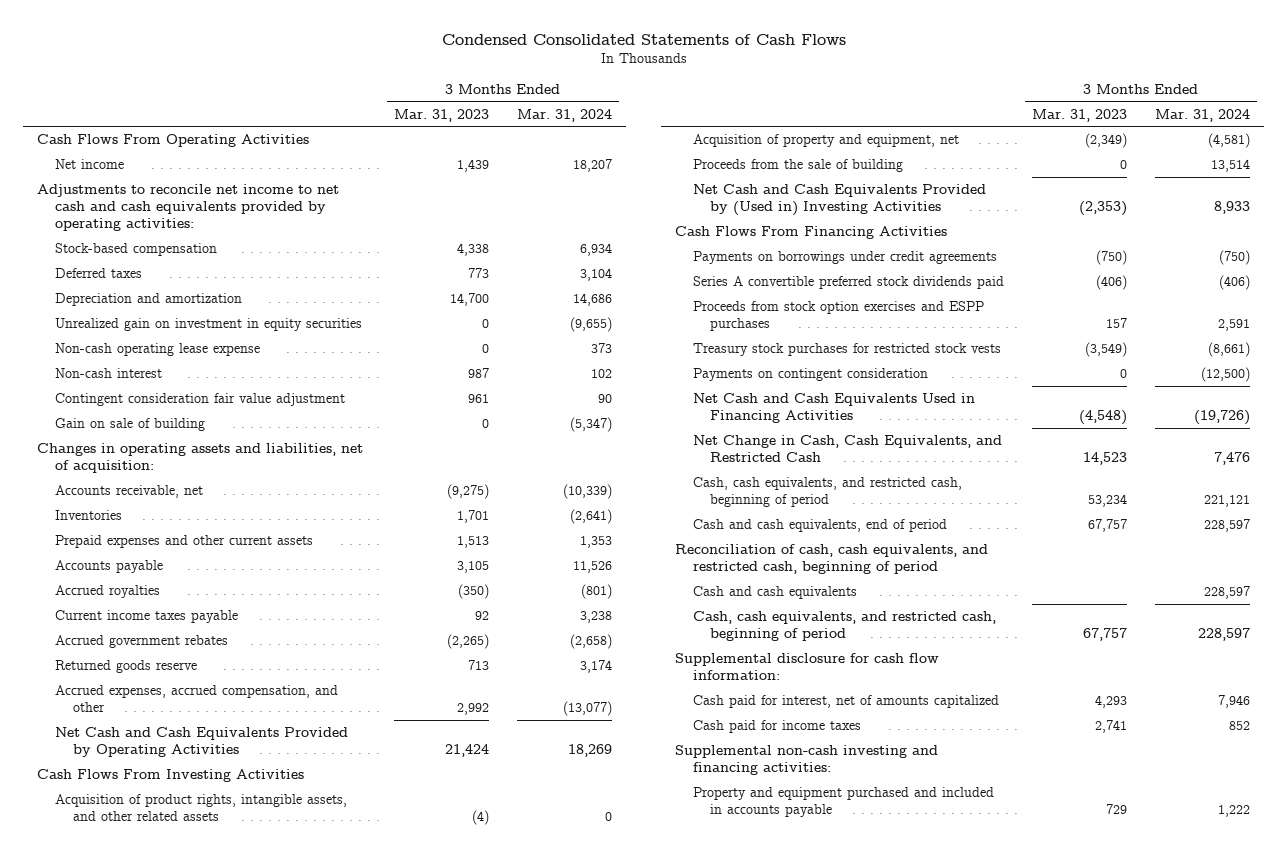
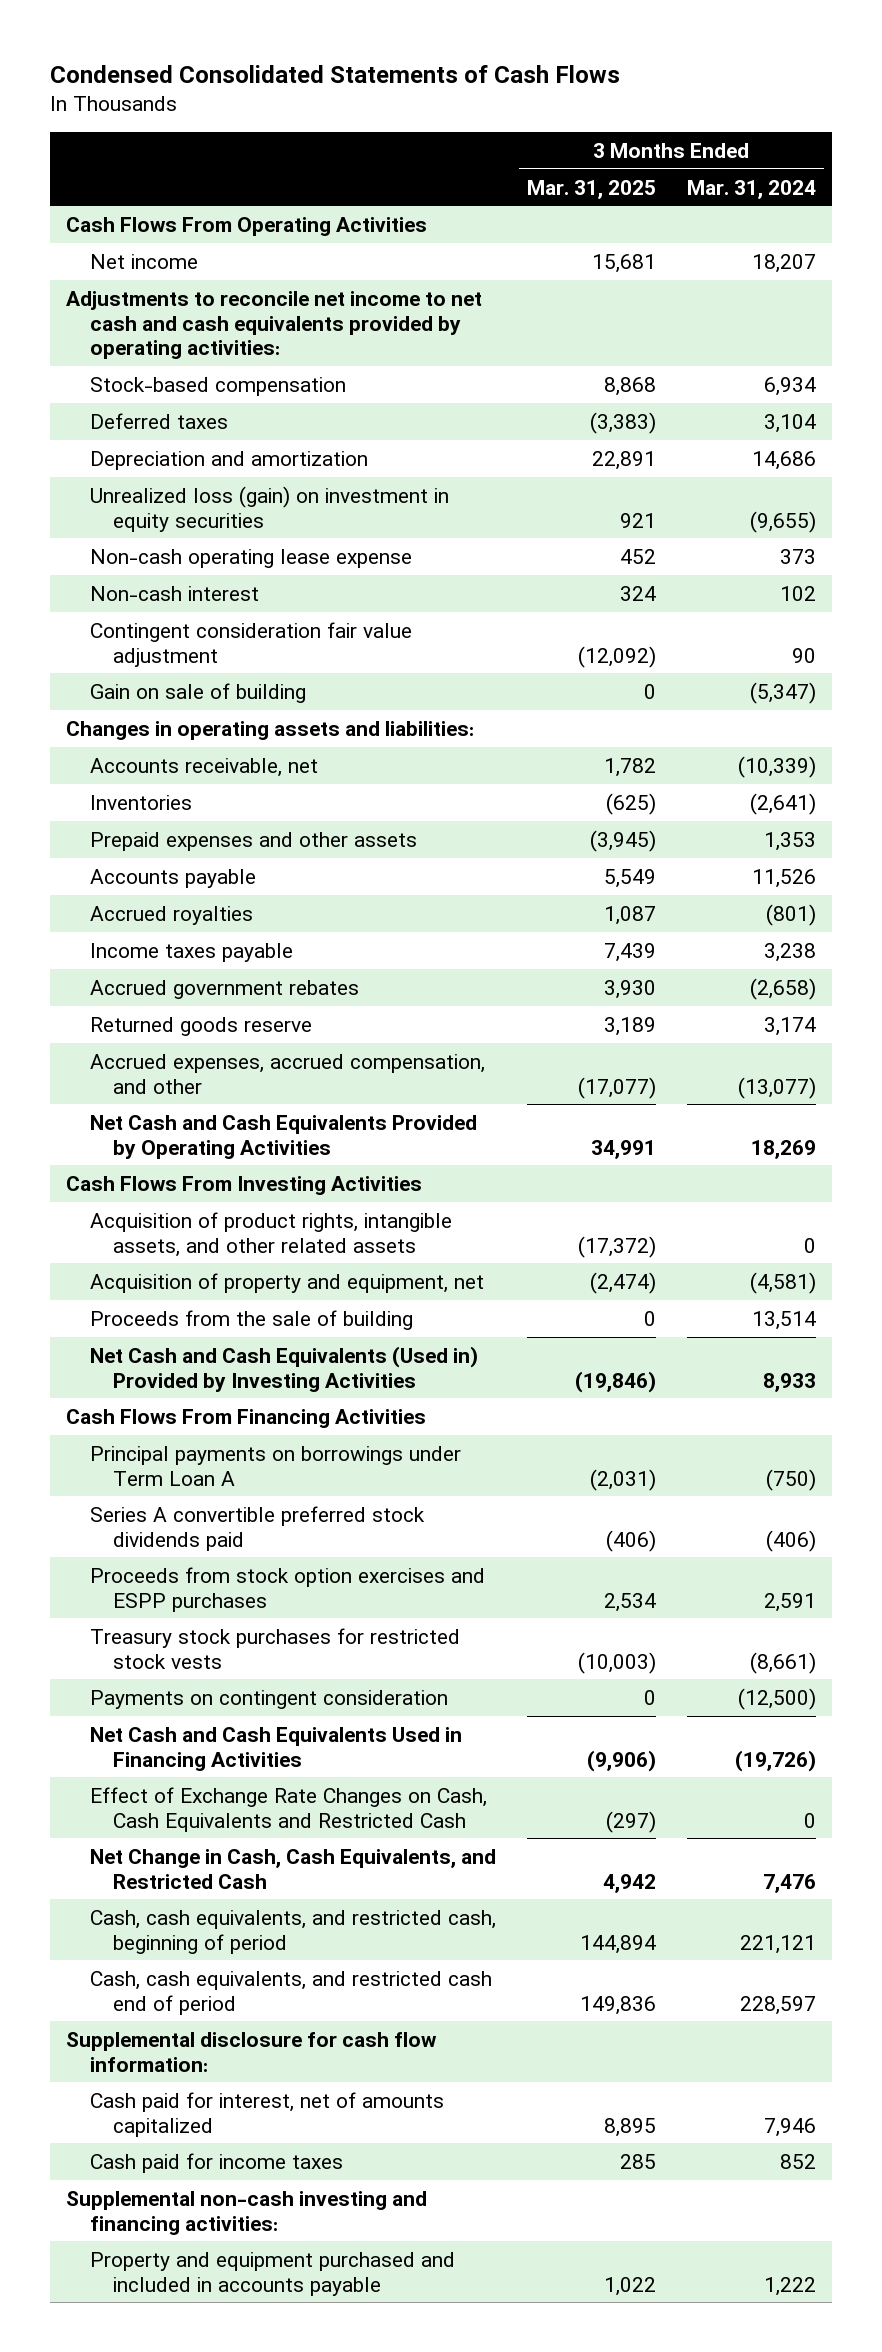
[394,108,490,122] Mar. 31, 2023 -> none
none -> [526,179,656,199] Mar. 31, 2025
[55,318,363,332] Unrealized gain on investment in equity securities -> [89,485,449,532] Unrealized loss (gain) on investment in equity securities
[37,443,364,474] Changes in operating assets and liabilities, net of acquisition: -> [66,720,475,740] Changes in operating assets and liabilities:
[55,535,314,549] Prepaid expenses and other current assets -> [89,831,417,851] Prepaid expenses and other assets
[55,610,239,624] Current income taxes payable -> [89,942,293,962] Income taxes payable
[692,184,986,217] Net Cash and Cash Equivalents Provided by (Used in) Investing Activities -> [89,1345,478,1392] Net Cash and Cash Equivalents (Used in) Provided by Investing Activities
[692,251,997,265] Payments on borrowings under credit agreements -> none
none -> [89,1445,461,1486] Principal payments on borrowings under Term Loan A
none -> [89,1786,487,1832] Effect of Exchange Rate Changes on Cash, Cash Equivalents and Restricted Cash
[674,544,988,575] Reconciliation of cash, cash equivalents, and restricted cash, beginning of period -> none
[692,586,857,600] Cash and cash equivalents -> none
[692,611,996,642] Cash, cash equivalents, and restricted cash, beginning of period -> none
[692,519,947,533] Cash and cash equivalents, end of period -> [89,1970,492,2015] Cash, cash equivalents, and restricted cash end of period

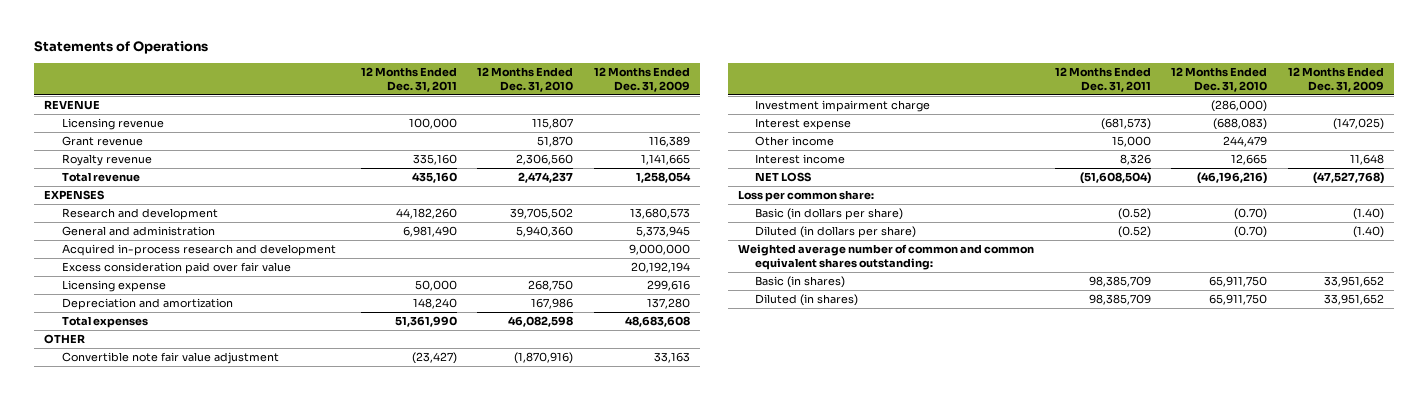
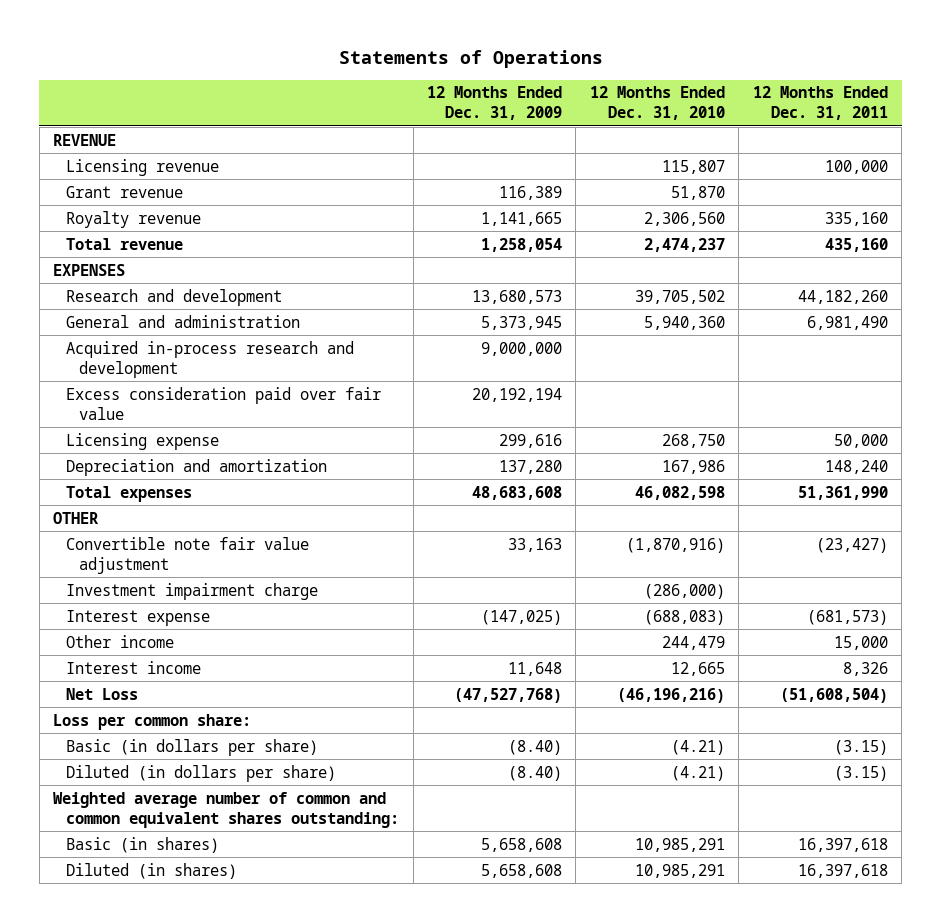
[755,172,812,183] NET LOSS -> [66,687,139,700] Net Loss
[1117,208,1151,221] (0.52) -> [833,739,888,755] (3.15)
[1234,208,1268,221] (0.70) -> [670,739,725,755] (4.21)
[1352,208,1384,221] (1.40) -> [508,739,563,755] (8.40)
[1117,226,1151,239] (0.52) -> [833,765,888,781] (3.15)
[1234,226,1268,239] (0.70) -> [670,765,725,781] (4.21)
[1352,226,1384,239] (1.40) -> [508,765,563,781] (8.40)
[1088,276,1151,288] 98,385,709 -> [797,837,888,852] 16,397,618
[1209,276,1268,288] 65,911,750 -> [634,837,725,852] 10,985,291
[1323,276,1384,288] 33,951,652 -> [481,837,563,852] 5,658,608
[1088,294,1151,306] 98,385,709 -> [797,863,888,878] 16,397,618
[1209,294,1268,306] 65,911,750 -> [634,863,725,878] 10,985,291
[1323,294,1384,306] 33,951,652 -> [481,863,563,878] 5,658,608

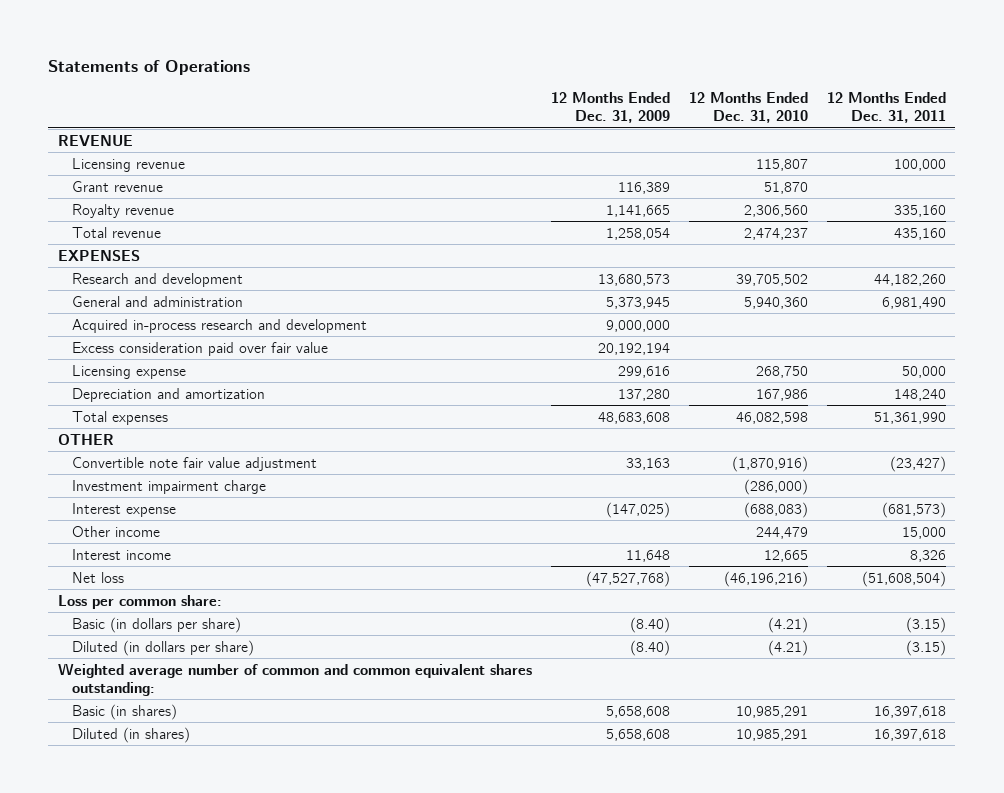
[66,687,139,700] Net Loss -> [71,571,124,583] Net loss

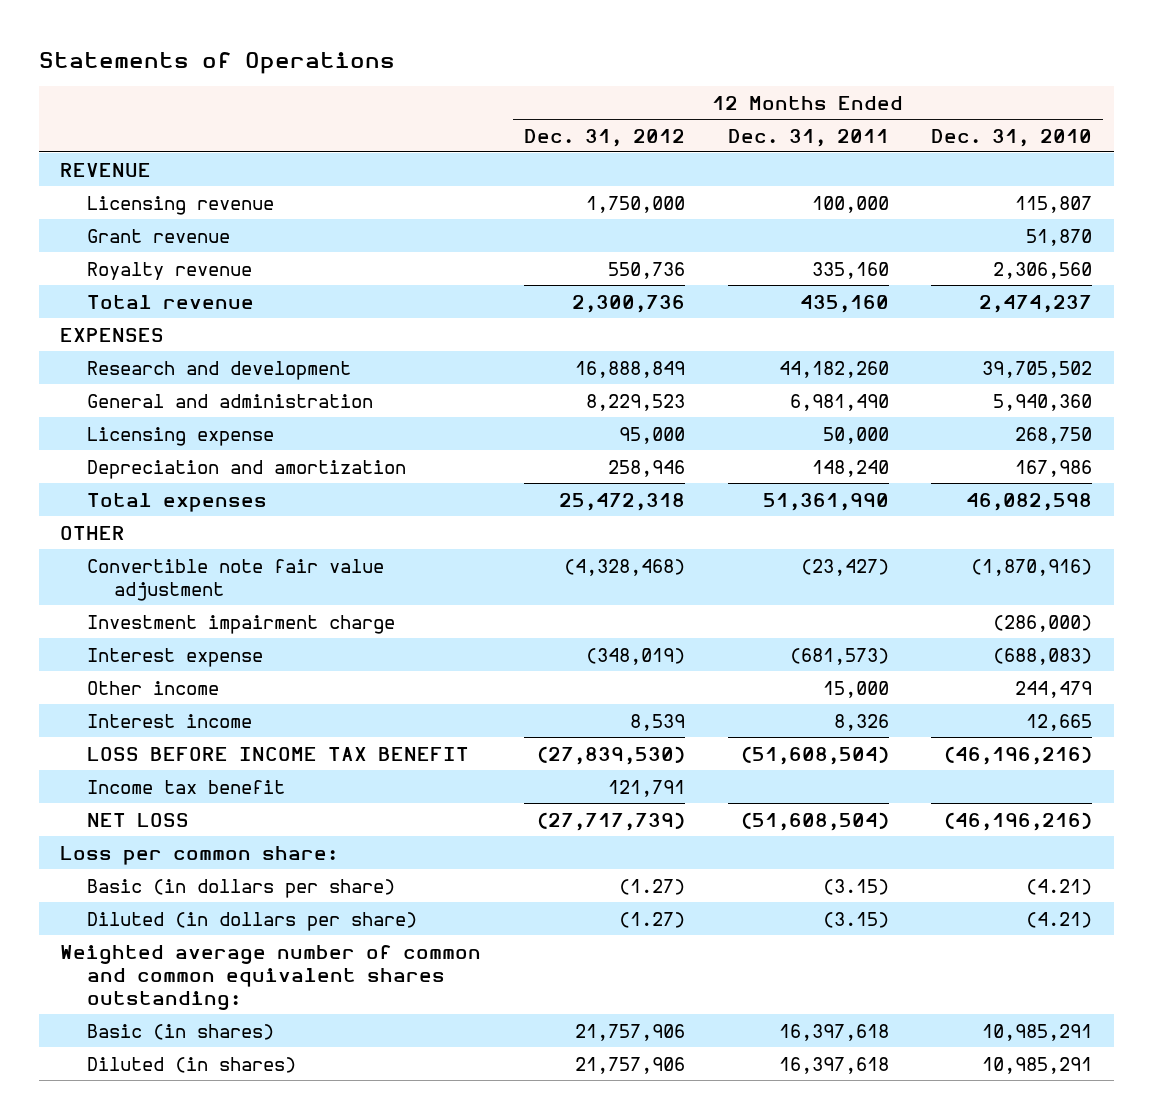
[550,92,670,124] 12 Months Ended Dec. 31, 2009 -> none
none -> [523,128,685,147] Dec. 31, 2012
[71,318,367,333] Acquired in-process research and development -> none
[71,341,328,356] Excess consideration paid over fair value -> none
none -> [86,746,469,761] LOSS BEFORE INCOME TAX BENEFIT
none -> [86,779,285,794] Income tax benefit
[71,571,124,583] Net loss -> [86,812,189,827] NET LOSS

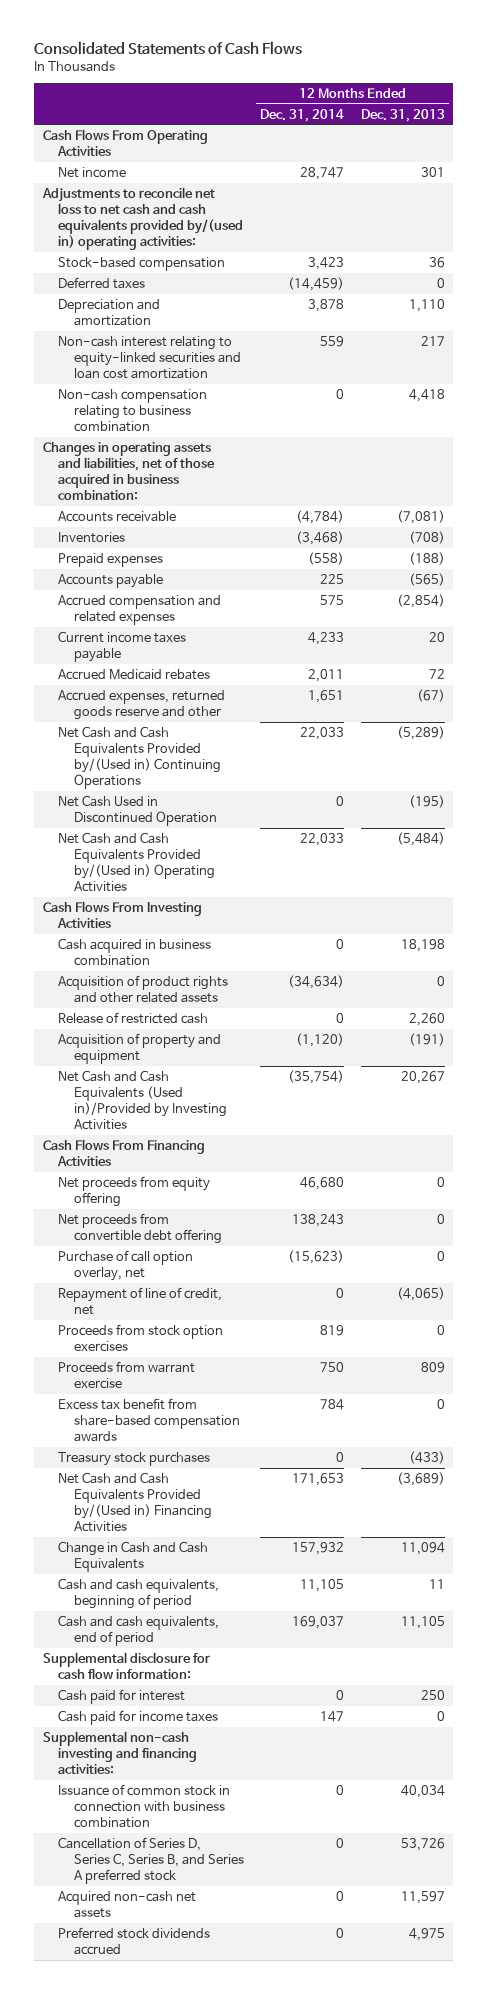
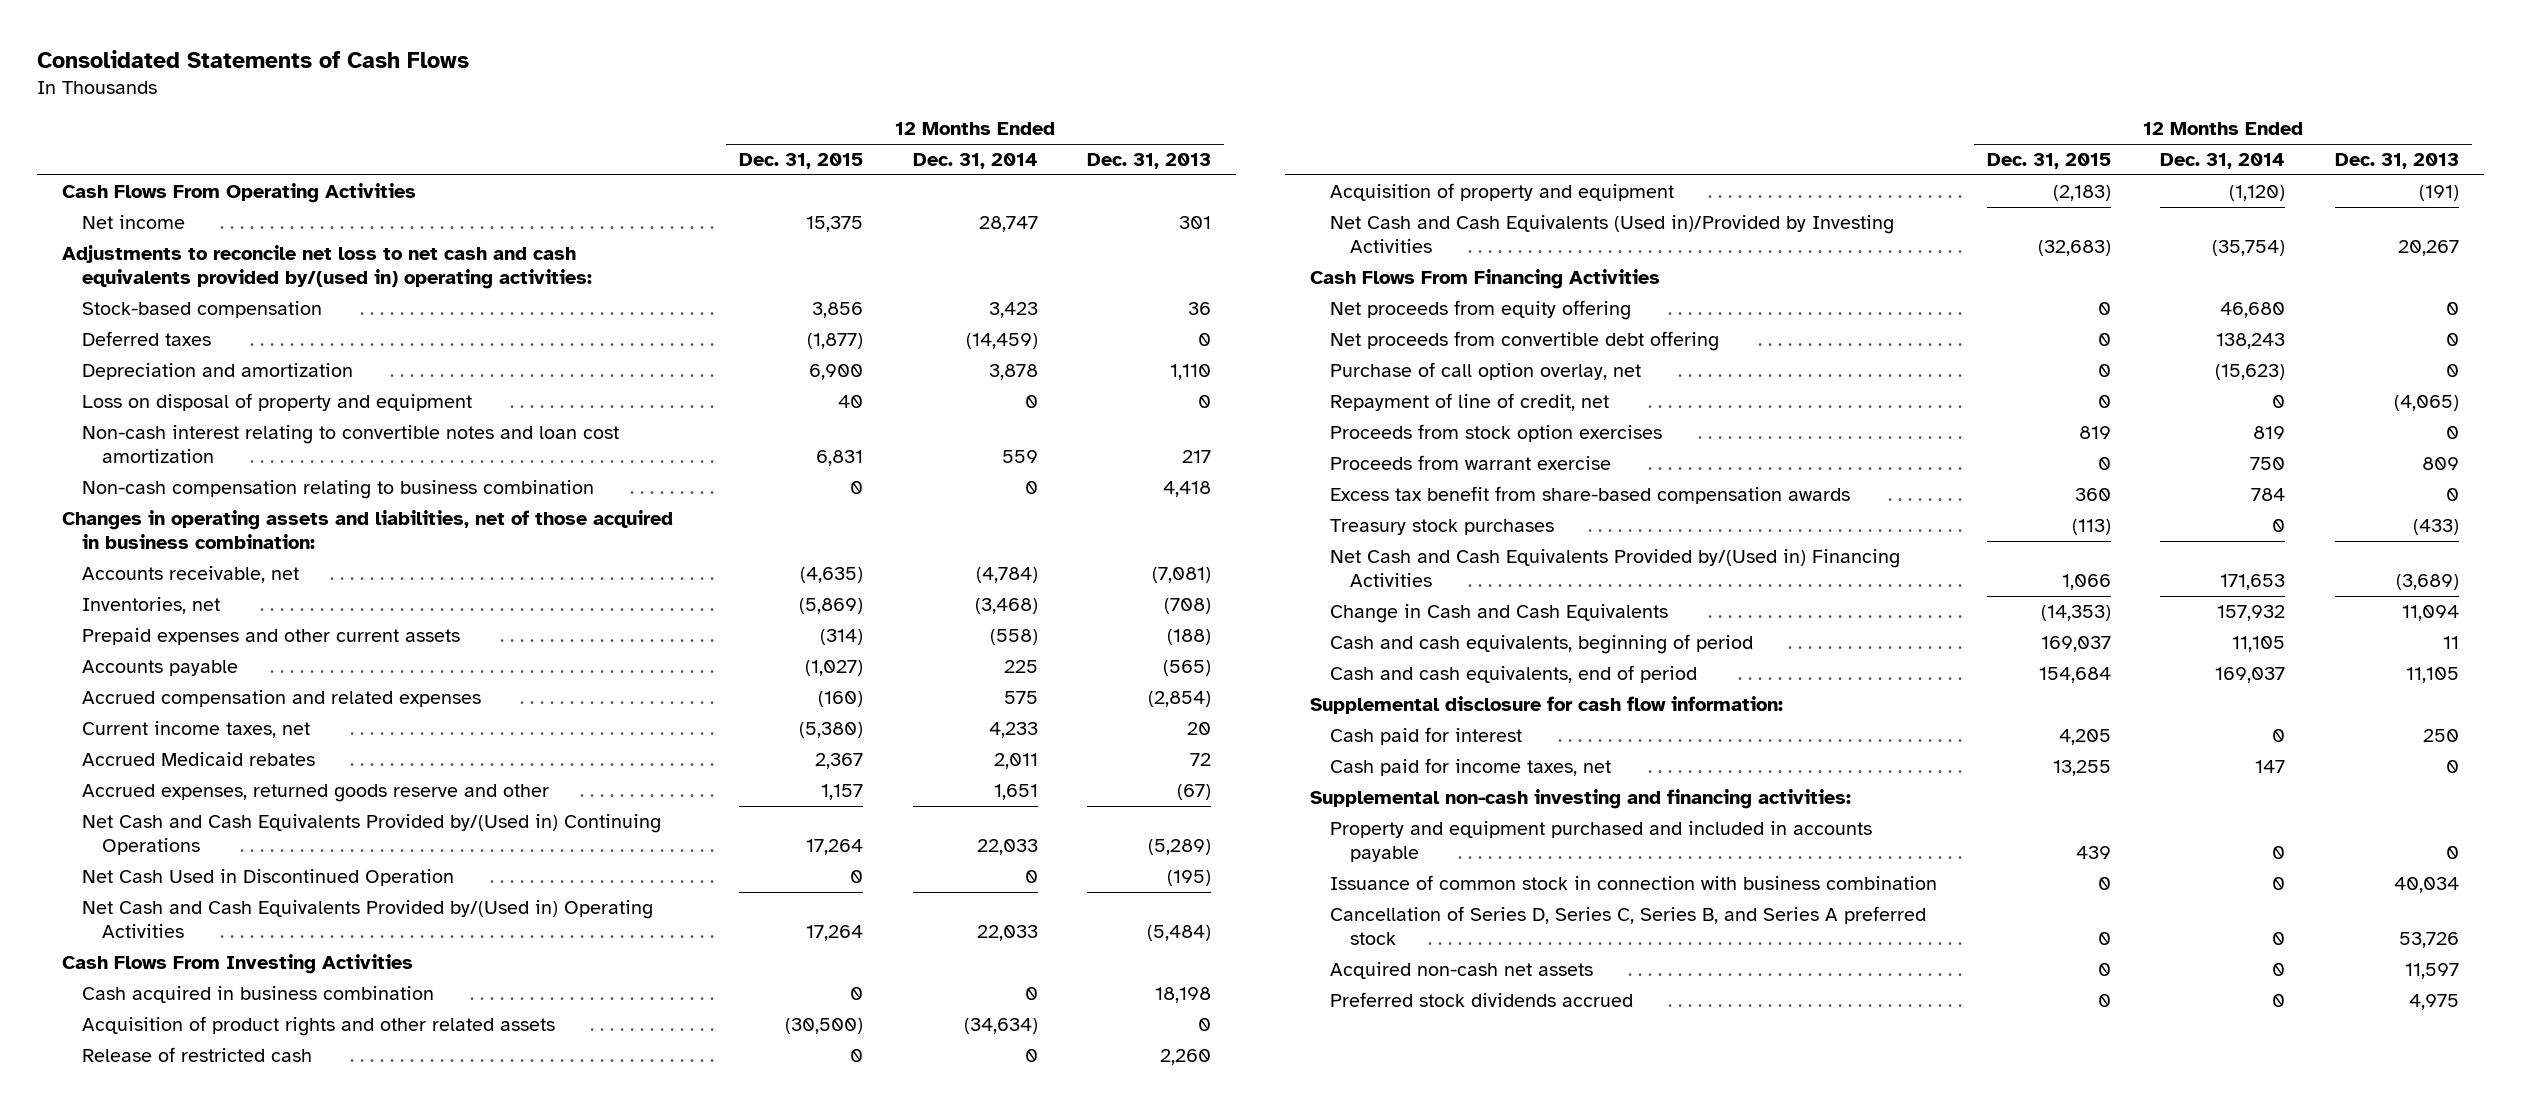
none -> [738,153,863,170] Dec. 31, 2015
none -> [82,392,473,411] Loss on disposal of property and equipment
[58,335,241,380] Non-cash interest relating to equity-linked securities and loan cost amortization -> [82,424,620,463] Non-cash interest relating to convertible notes and loan cost amortization
[58,510,177,522] Accounts receivable -> [82,565,300,583] Accounts receivable, net
[58,531,126,543] Inventories -> [82,596,221,614] Inventories, net
[58,552,164,567] Prepaid expenses -> [82,627,461,645] Prepaid expenses and other current assets
[58,630,187,662] Current income taxes payable -> [82,720,311,738] Current income taxes, net
[58,1709,219,1725] Cash paid for income taxes -> [1329,757,1611,776] Cash paid for income taxes, net
none -> [1329,820,1872,862] Property and equipment purchased and included in accounts payable

